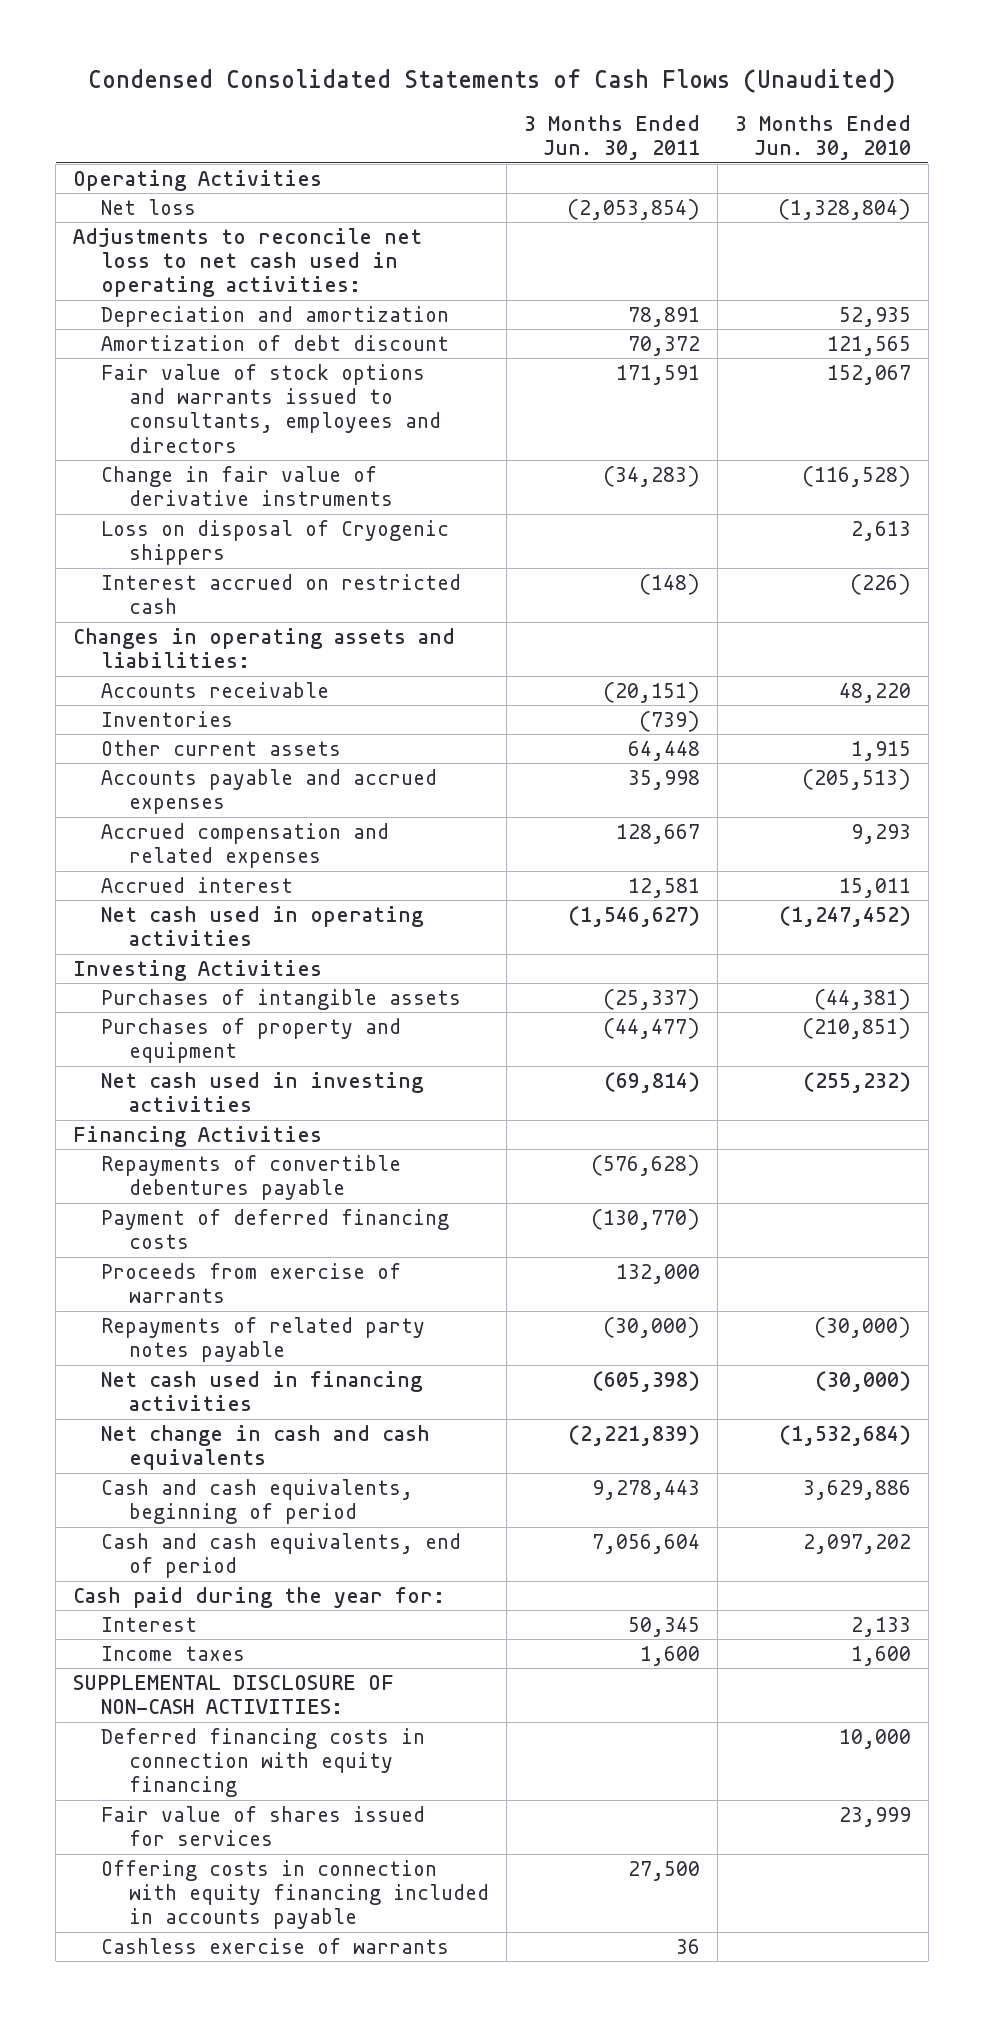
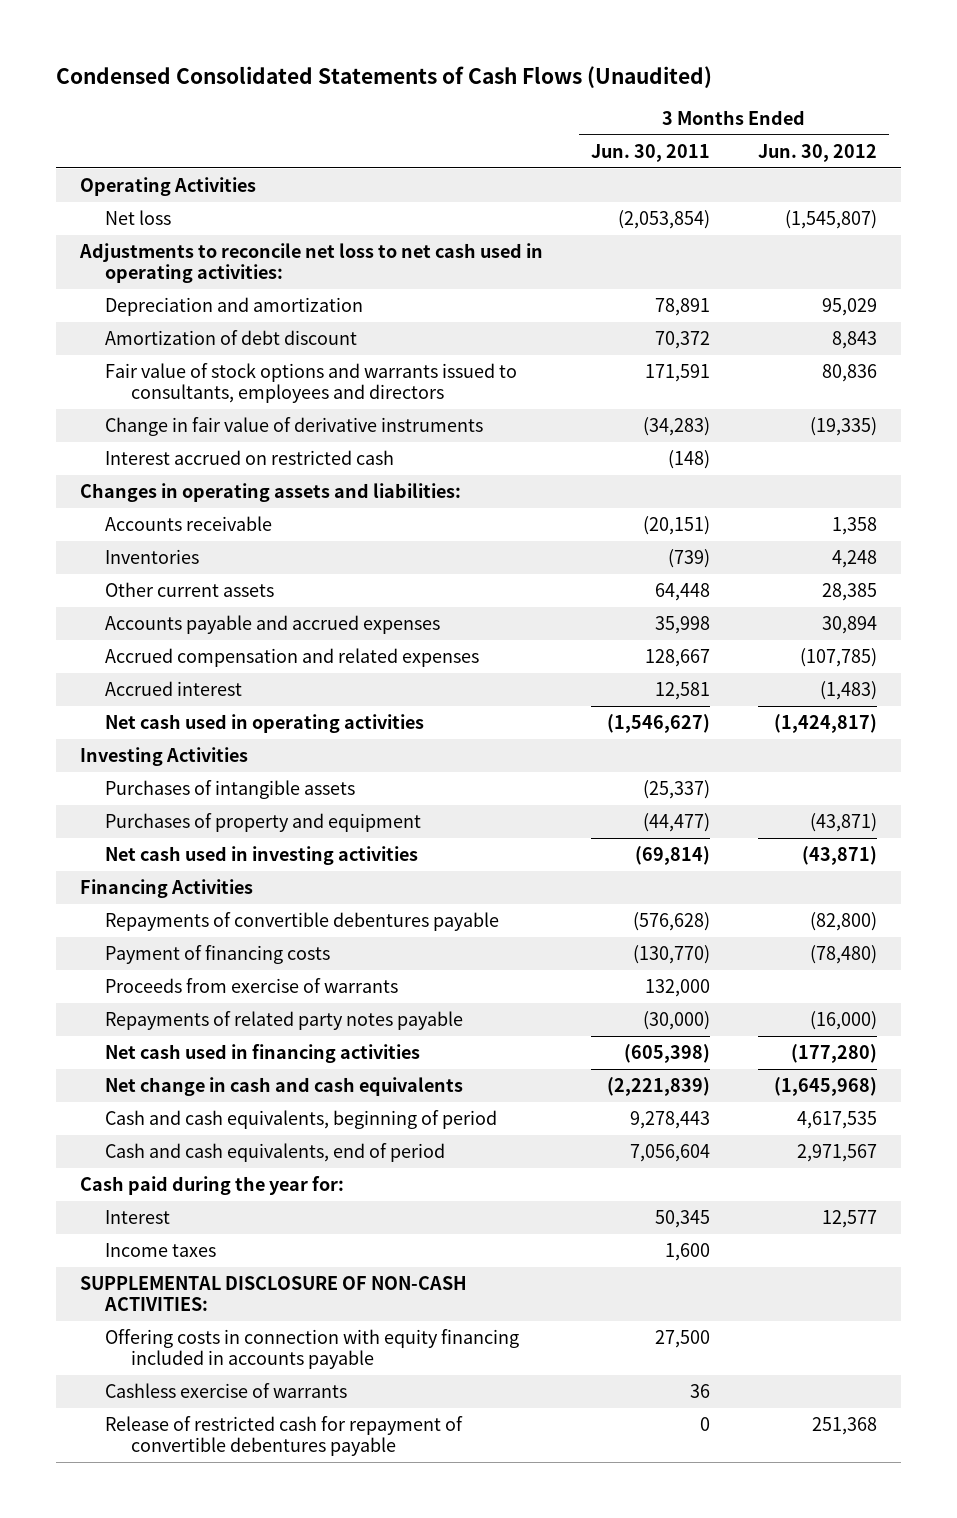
[734,114,911,161] 3 Months Ended Jun. 30, 2010 -> none
none -> [757,143,877,162] Jun. 30, 2012
[101,519,450,566] Loss on disposal of Cryogenic shippers -> none
[101,1208,450,1250] Payment of deferred financing costs -> [105,944,331,964] Payment of financing costs
[101,1727,426,1798] Deferred financing costs in connection with equity financing -> none
[101,1805,426,1847] Fair value of shares issued for services -> none
none -> [105,1415,464,1456] Release of restricted cash for repayment of convertible debentures payable

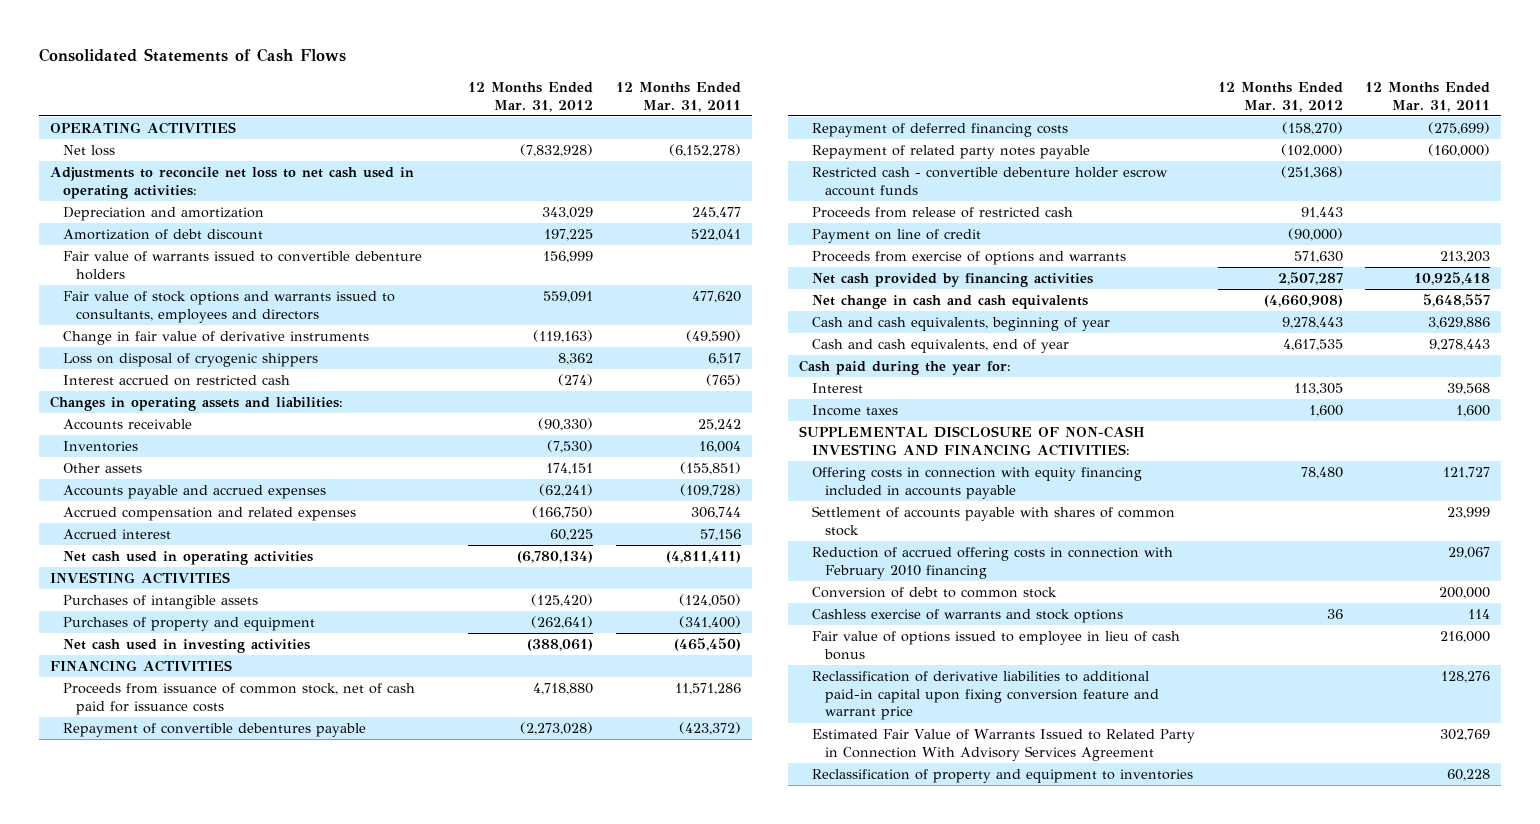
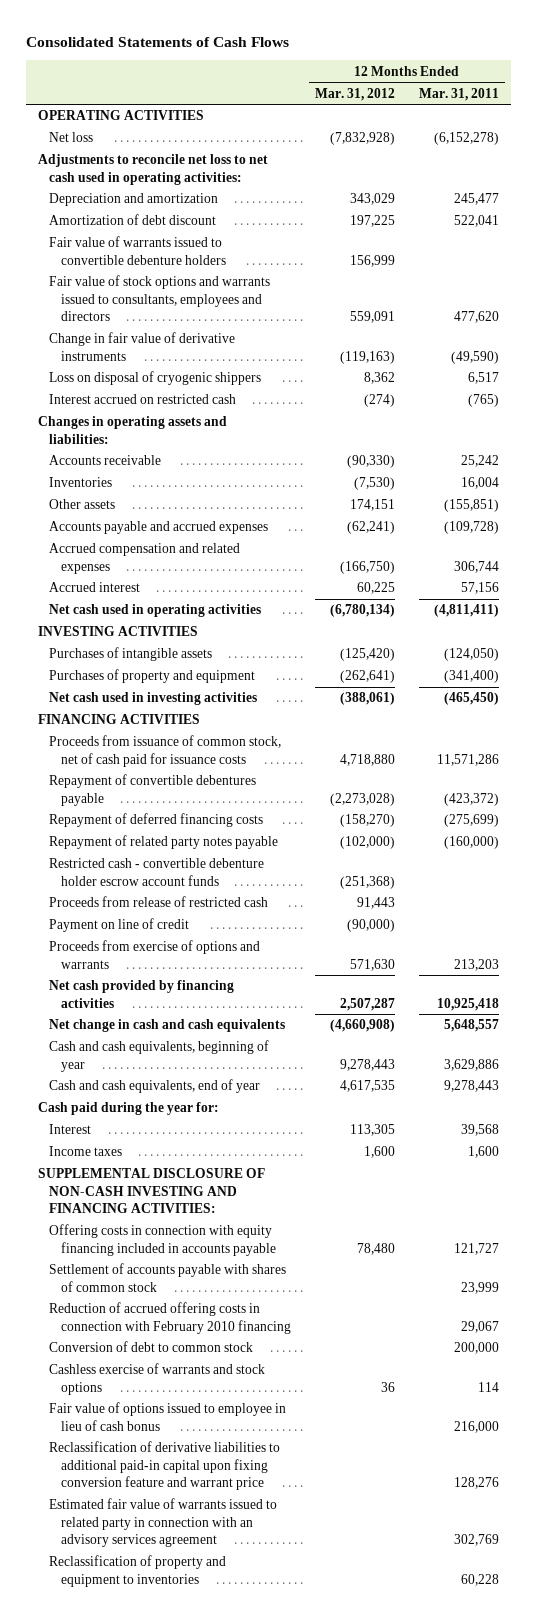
[812,729,1196,761] Estimated Fair Value of Warrants Issued to Related Party in Connection With Advisory Services Agreement -> [49,1498,278,1548] Estimated fair value of warrants issued to related party in connection with an advisory services agreement

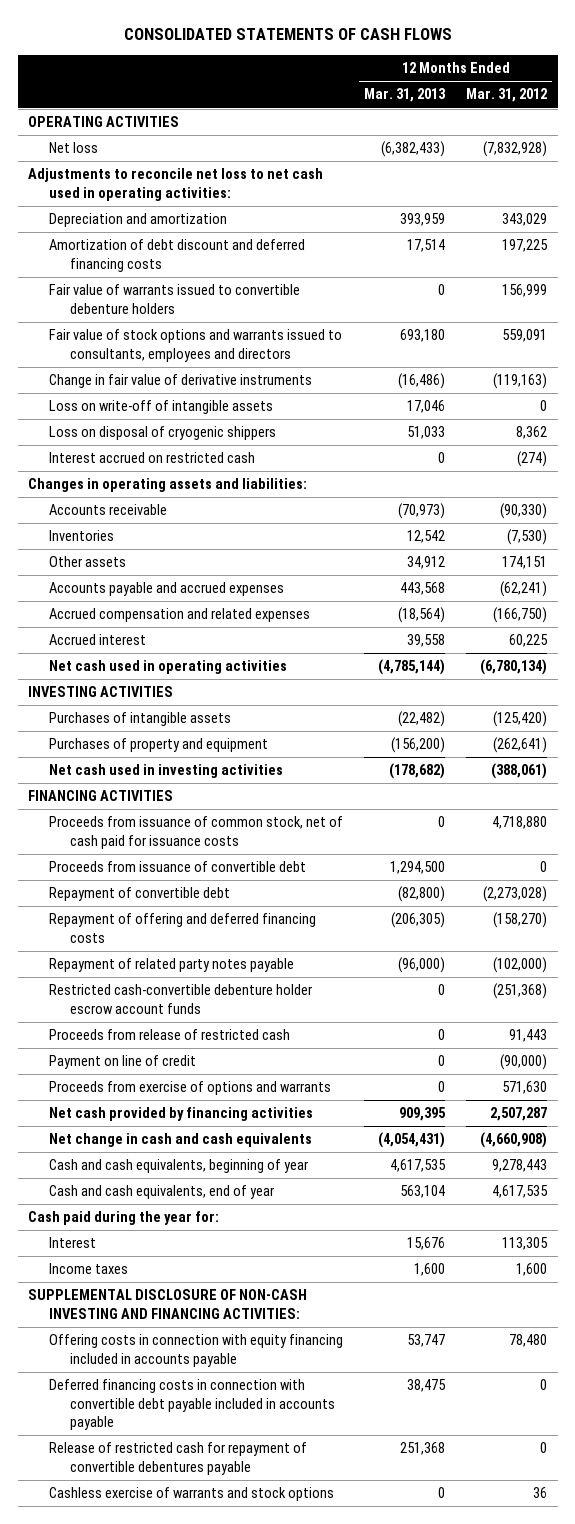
[25,36,289,47] Consolidated Statements of Cash Flows -> [123,28,452,41] CONSOLIDATED STATEMENTS OF CASH FLOWS
[418,87,499,101] Mar. 31, 2011 -> none
none -> [364,88,447,103] Mar. 31, 2013
[49,214,217,226] Amortization of debt discount -> [49,239,306,272] Amortization of debt discount and deferred financing costs
none -> [49,400,274,415] Loss on write-off of intangible assets
none -> [49,861,307,873] Proceeds from issuance of convertible debt
[49,774,257,806] Repayment of convertible debentures payable -> [49,887,231,902] Repayment of convertible debt
[49,813,264,828] Repayment of deferred financing costs -> [49,913,317,943] Repayment of offering and deferred financing costs
[49,858,265,886] Restricted cash - convertible debenture holder escrow account funds -> [49,984,313,1014] Restricted cash-convertible debenture holder escrow account funds
[49,1263,287,1292] Settlement of accounts payable with shares of common stock -> none
[49,1302,291,1334] Reduction of accrued offering costs in connection with February 2010 financing -> none
[49,1341,254,1353] Conversion of debt to common stock -> none
none -> [49,1379,335,1430] Deferred financing costs in connection with convertible debt payable included in accounts payable
none -> [49,1442,308,1475] Release of restricted cash for repayment of convertible debentures payable
[49,1402,287,1431] Fair value of options issued to employee in lieu of cash bonus -> none
[49,1441,281,1491] Reclassification of derivative liabilities to additional paid-in capital upon fixing conversion feature and warrant price -> none
[49,1498,278,1548] Estimated fair value of warrants issued to related party in connection with an advisory services agreement -> none
[49,1555,227,1587] Reclassification of property and equipment to inventories -> none

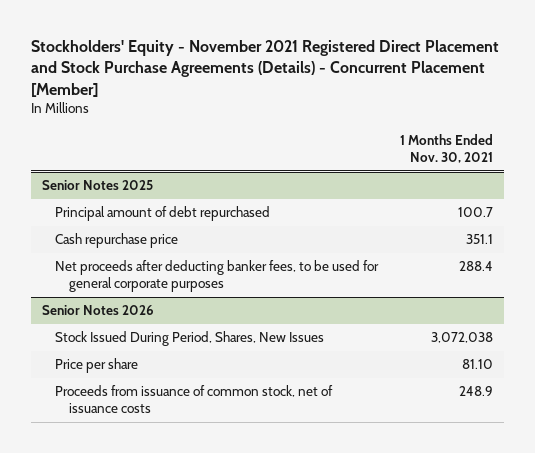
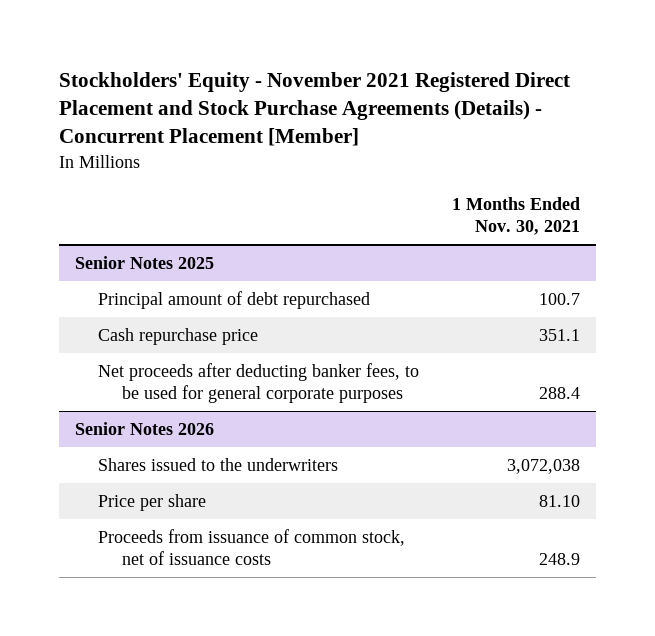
[55,331,325,347] Stock Issued During Period, Shares, New Issues -> [98,457,339,471] Shares issued to the underwriters

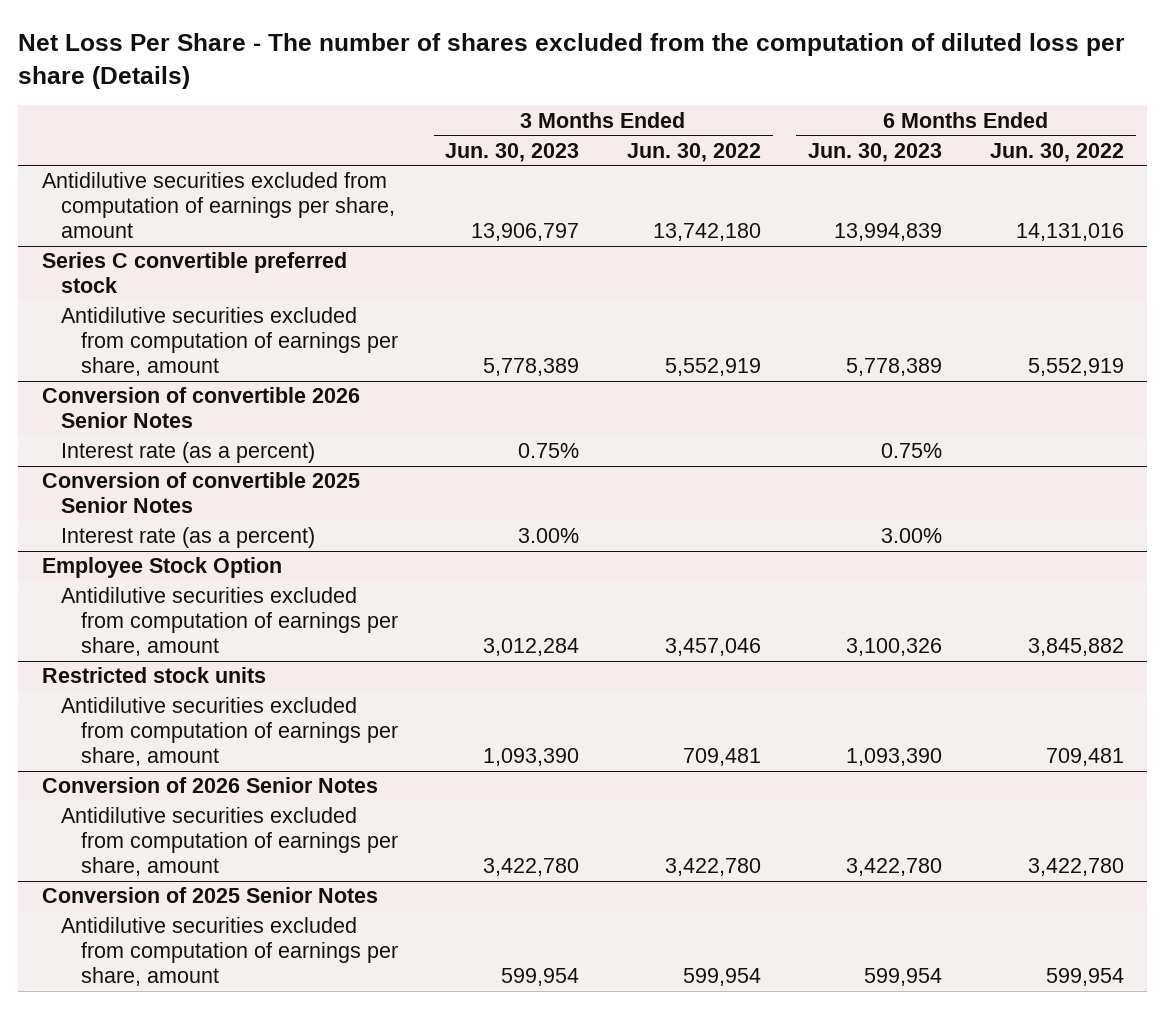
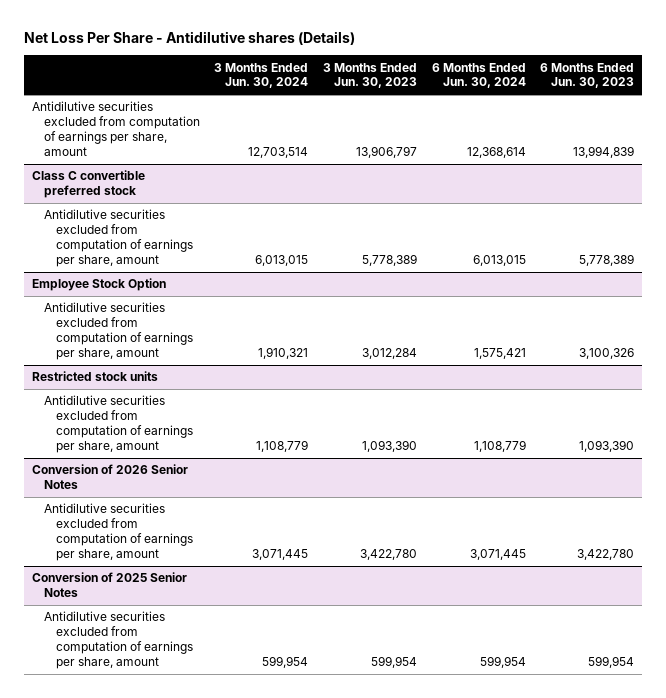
[17,32,1125,89] Net Loss Per Share - The number of shares excluded from the computation of diluted loss per share (Details) -> [24,31,356,46] Net Loss Per Share - Antidilutive shares (Details)
[626,142,761,162] Jun. 30, 2022 -> none
[989,142,1124,162] Jun. 30, 2022 -> none
none -> [214,62,309,89] 3 Months Ended Jun. 30, 2024
none -> [431,62,526,89] 6 Months Ended Jun. 30, 2024
[41,252,347,294] Series C convertible preferred stock -> [31,170,145,199] Class C convertible preferred stock
[41,387,360,429] Conversion of convertible 2026 Senior Notes -> none
[61,442,316,464] Interest rate (as a percent) -> none
[41,472,360,514] Conversion of convertible 2025 Senior Notes -> none
[61,527,316,549] Interest rate (as a percent) -> none

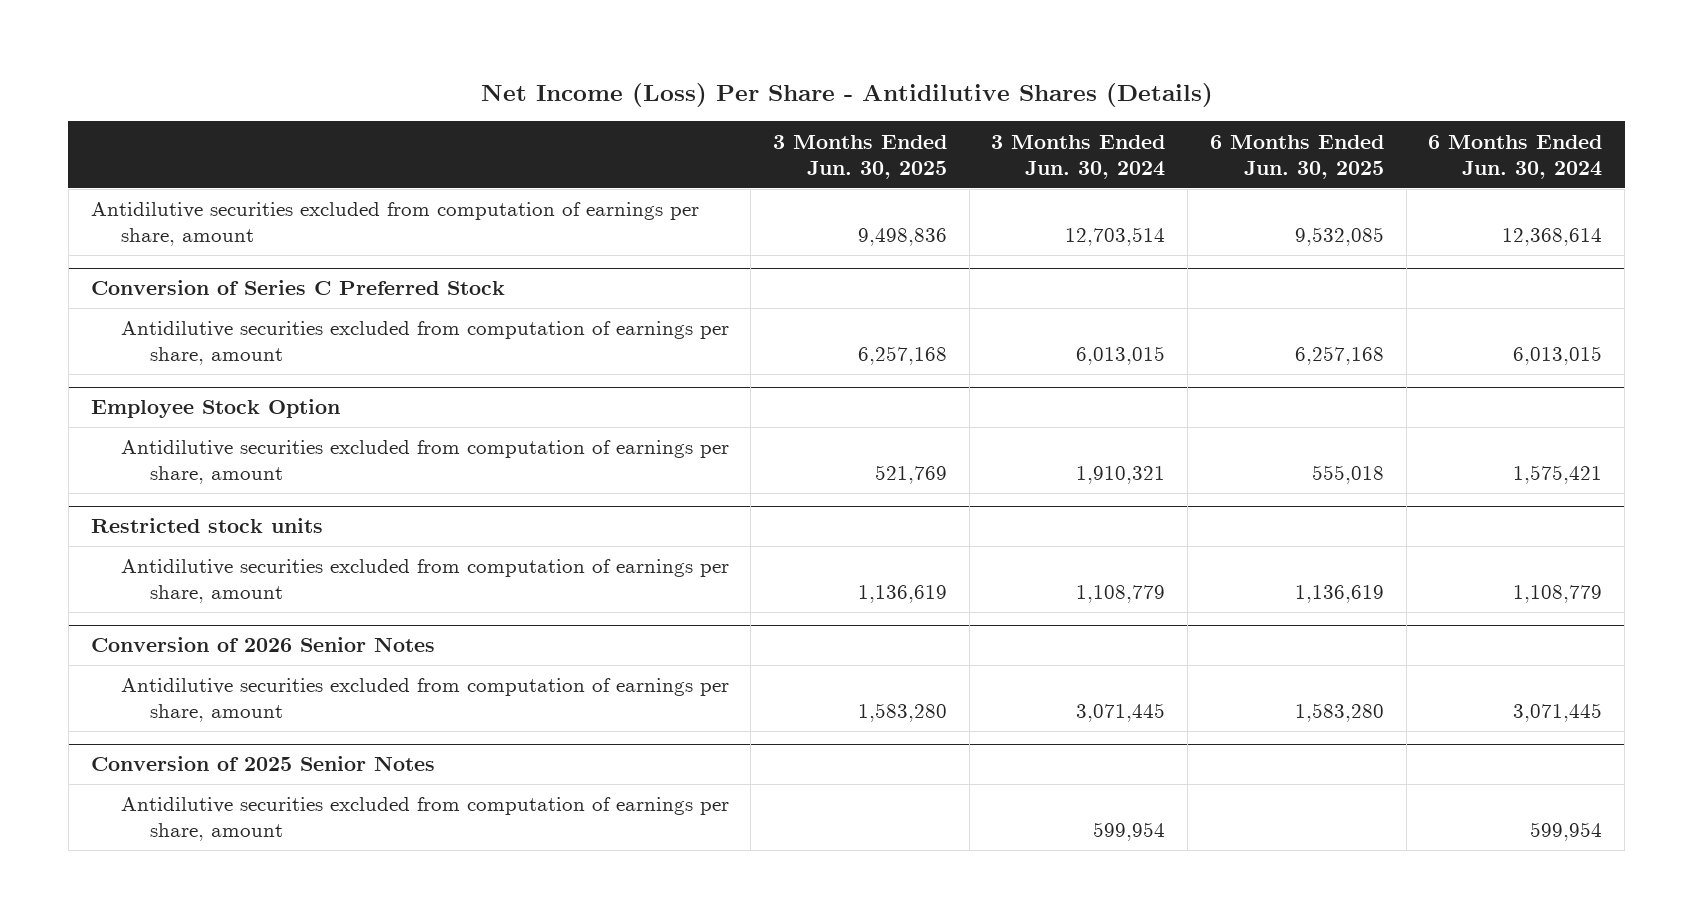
[24,31,356,46] Net Loss Per Share - Antidilutive shares (Details) -> [480,82,1213,107] Net Income (Loss) Per Share - Antidilutive Shares (Details)
[322,62,417,89] 3 Months Ended Jun. 30, 2023 -> none
[540,62,635,89] 6 Months Ended Jun. 30, 2023 -> none
none -> [772,134,947,179] 3 Months Ended Jun. 30, 2025
none -> [1209,134,1384,179] 6 Months Ended Jun. 30, 2025
[31,170,145,199] Class C convertible preferred stock -> [90,280,505,296] Conversion of Series C Preferred Stock

